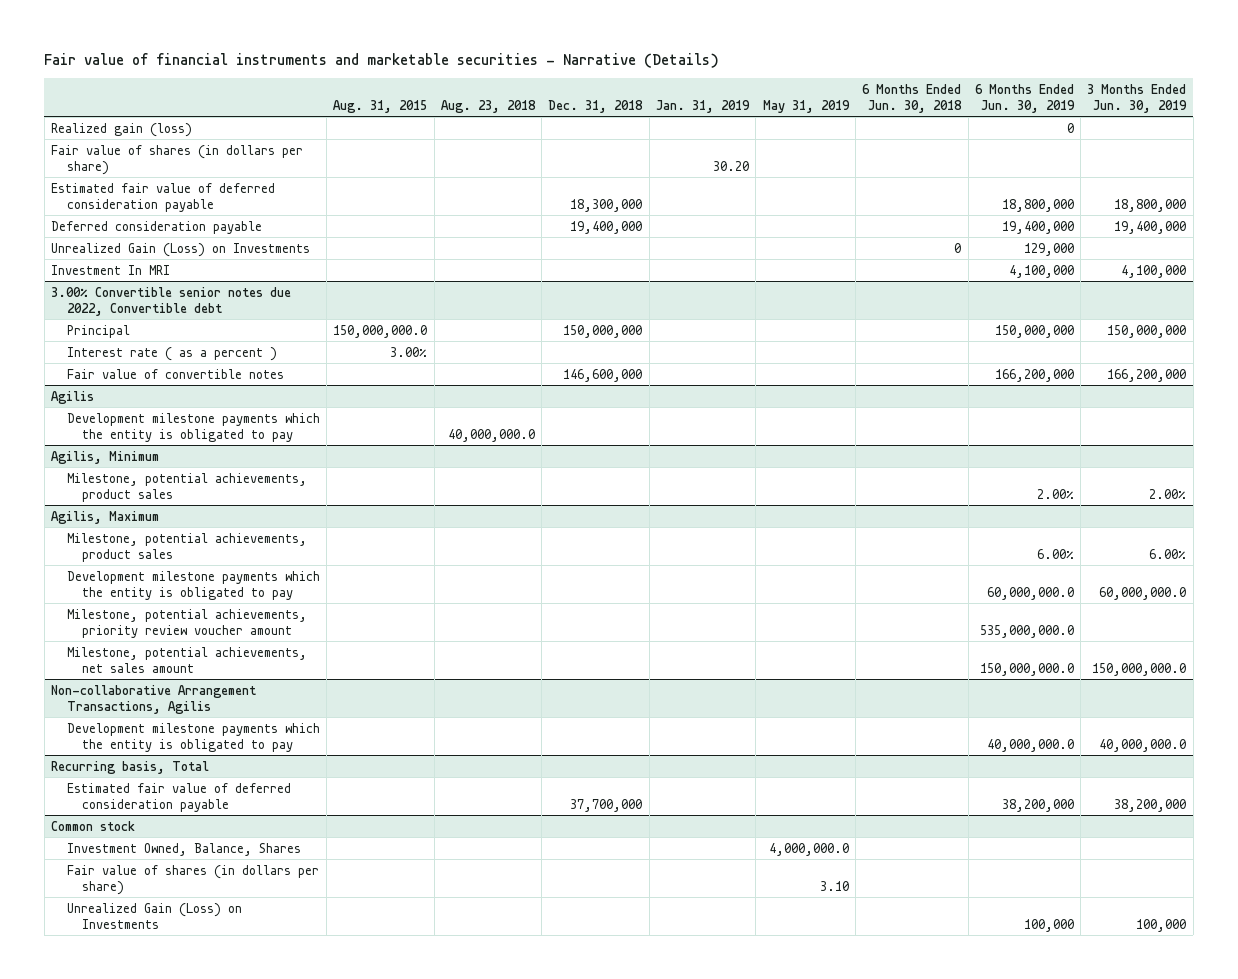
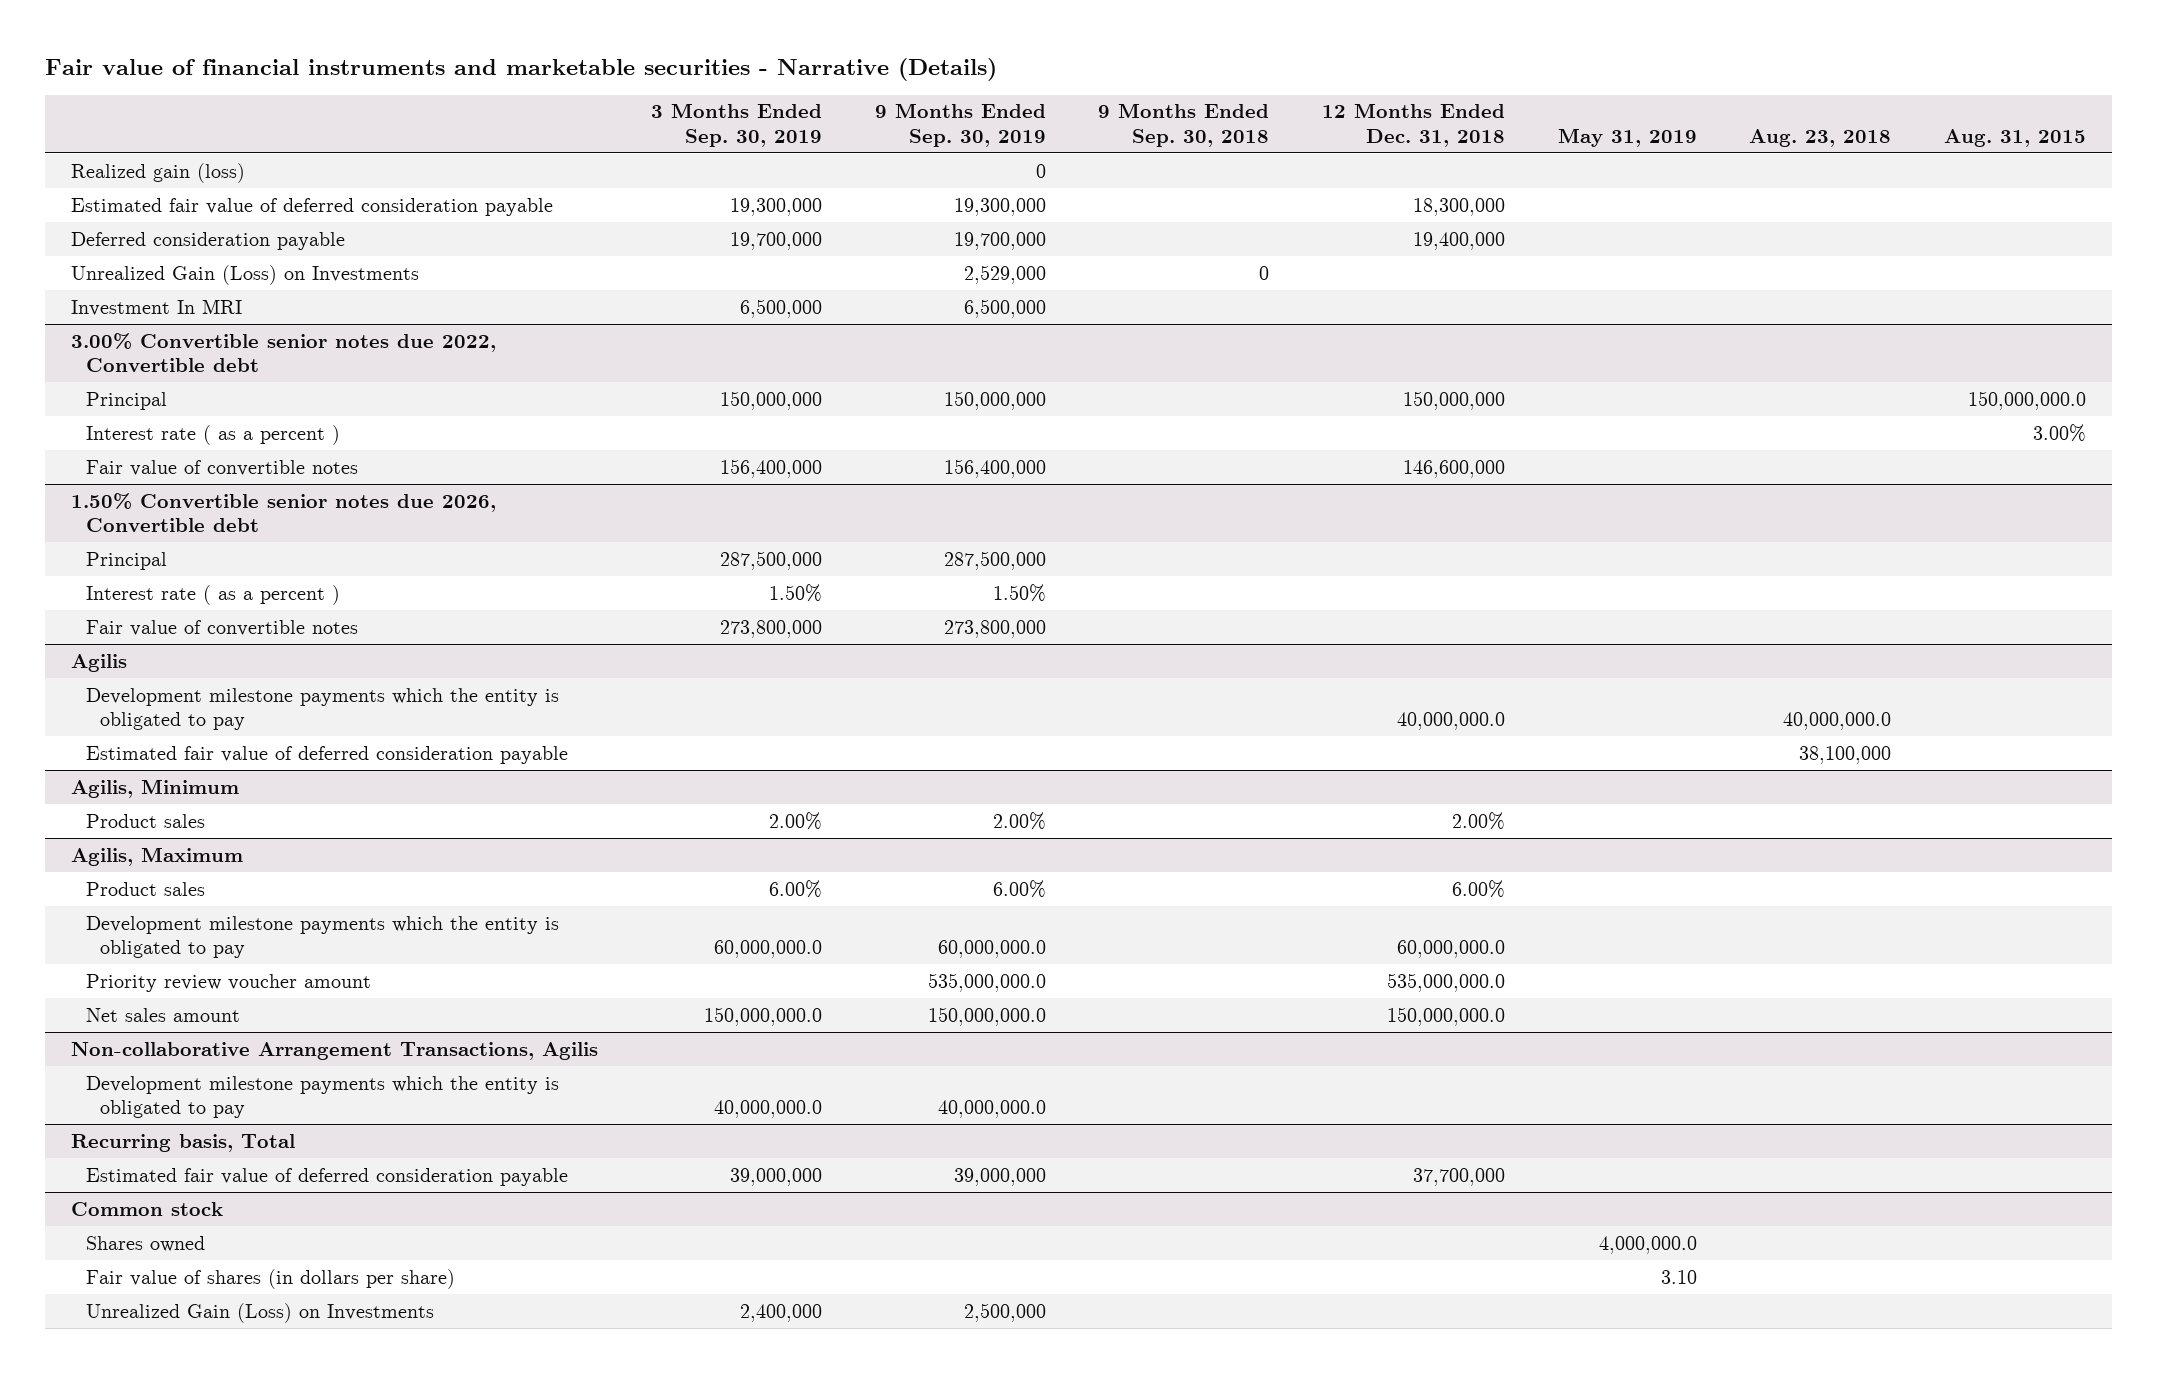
[548,99,644,113] Dec. 31, 2018 -> none
[656,99,751,113] Jan. 31, 2019 -> none
[862,83,963,113] 6 Months Ended Jun. 30, 2018 -> none
[974,83,1075,113] 6 Months Ended Jun. 30, 2019 -> none
[1087,83,1188,113] 3 Months Ended Jun. 30, 2019 -> none
none -> [651,103,823,147] 3 Months Ended Sep. 30, 2019
none -> [874,103,1046,147] 9 Months Ended Sep. 30, 2019
none -> [1098,103,1270,147] 9 Months Ended Sep. 30, 2018
none -> [1322,103,1506,147] 12 Months Ended Dec. 31, 2018
[51,144,304,175] Fair value of shares (in dollars per share) -> none
none -> [71,492,497,532] 1.50% Convertible senior notes due 2026, Convertible debt
none -> [85,551,167,570] Principal
none -> [85,584,340,605] Interest rate ( as a percent )
none -> [85,619,358,636] Fair value of convertible notes
none -> [85,745,568,764] Estimated fair value of deferred consideration payable
[66,472,307,502] Milestone, potential achievements, product sales -> [85,813,205,828] Product sales
[66,532,307,562] Milestone, potential achievements, product sales -> [85,881,205,896] Product sales
[66,608,307,638] Milestone, potential achievements, priority review voucher amount -> [85,973,371,992] Priority review voucher amount
[66,646,307,673] Milestone, potential achievements, net sales amount -> [85,1007,240,1022] Net sales amount
[66,842,301,856] Investment Owned, Balance, Shares -> [85,1235,205,1252] Shares owned

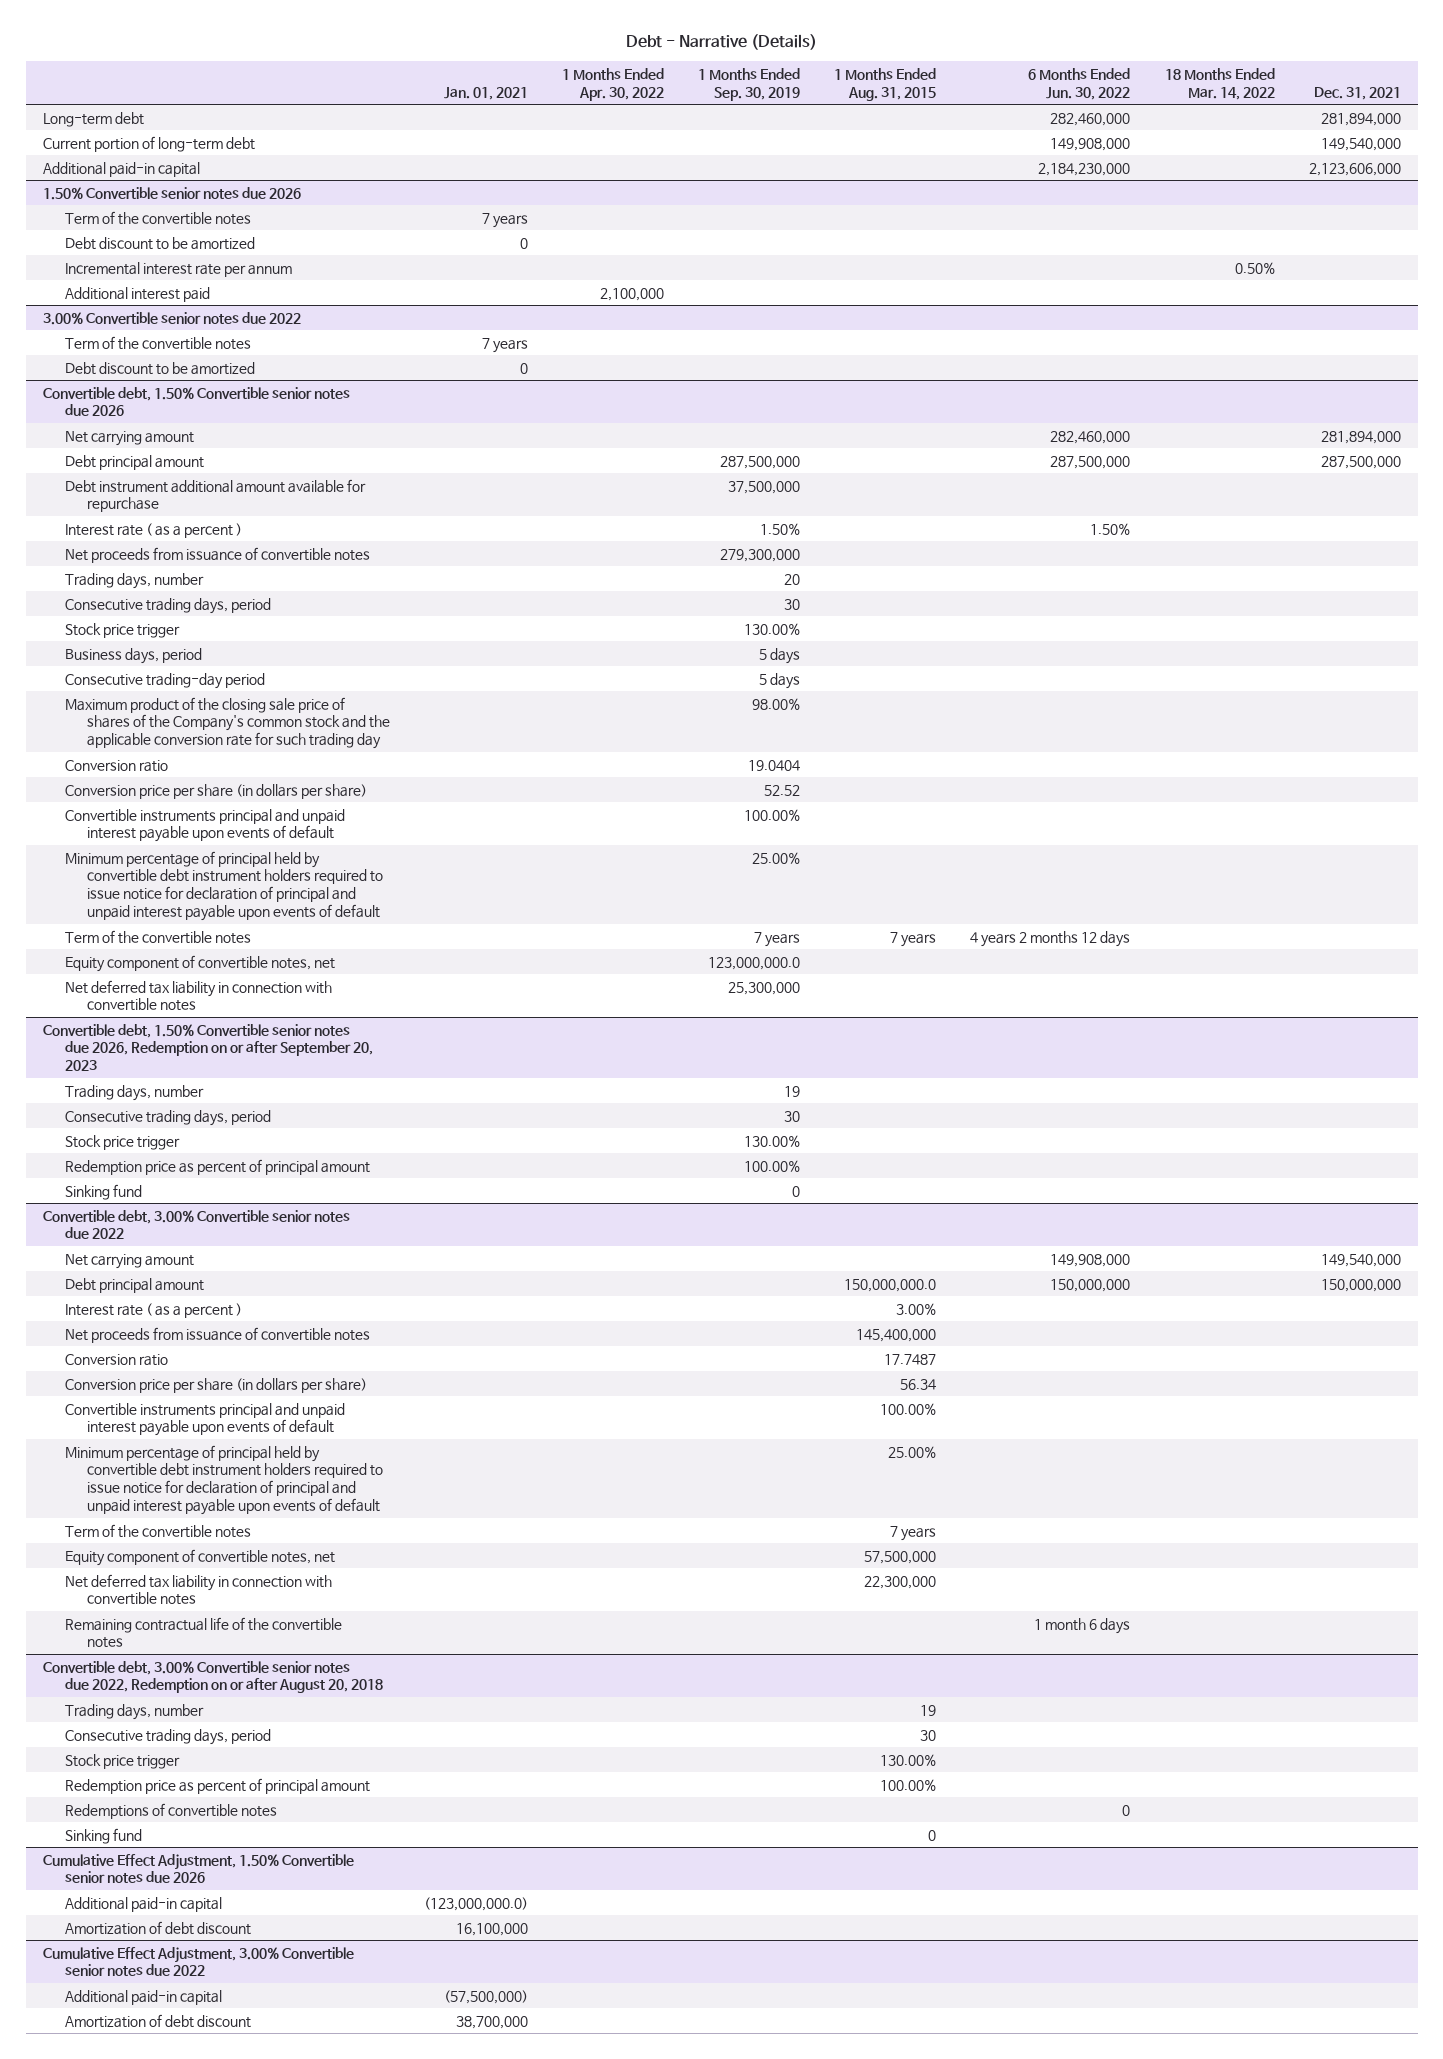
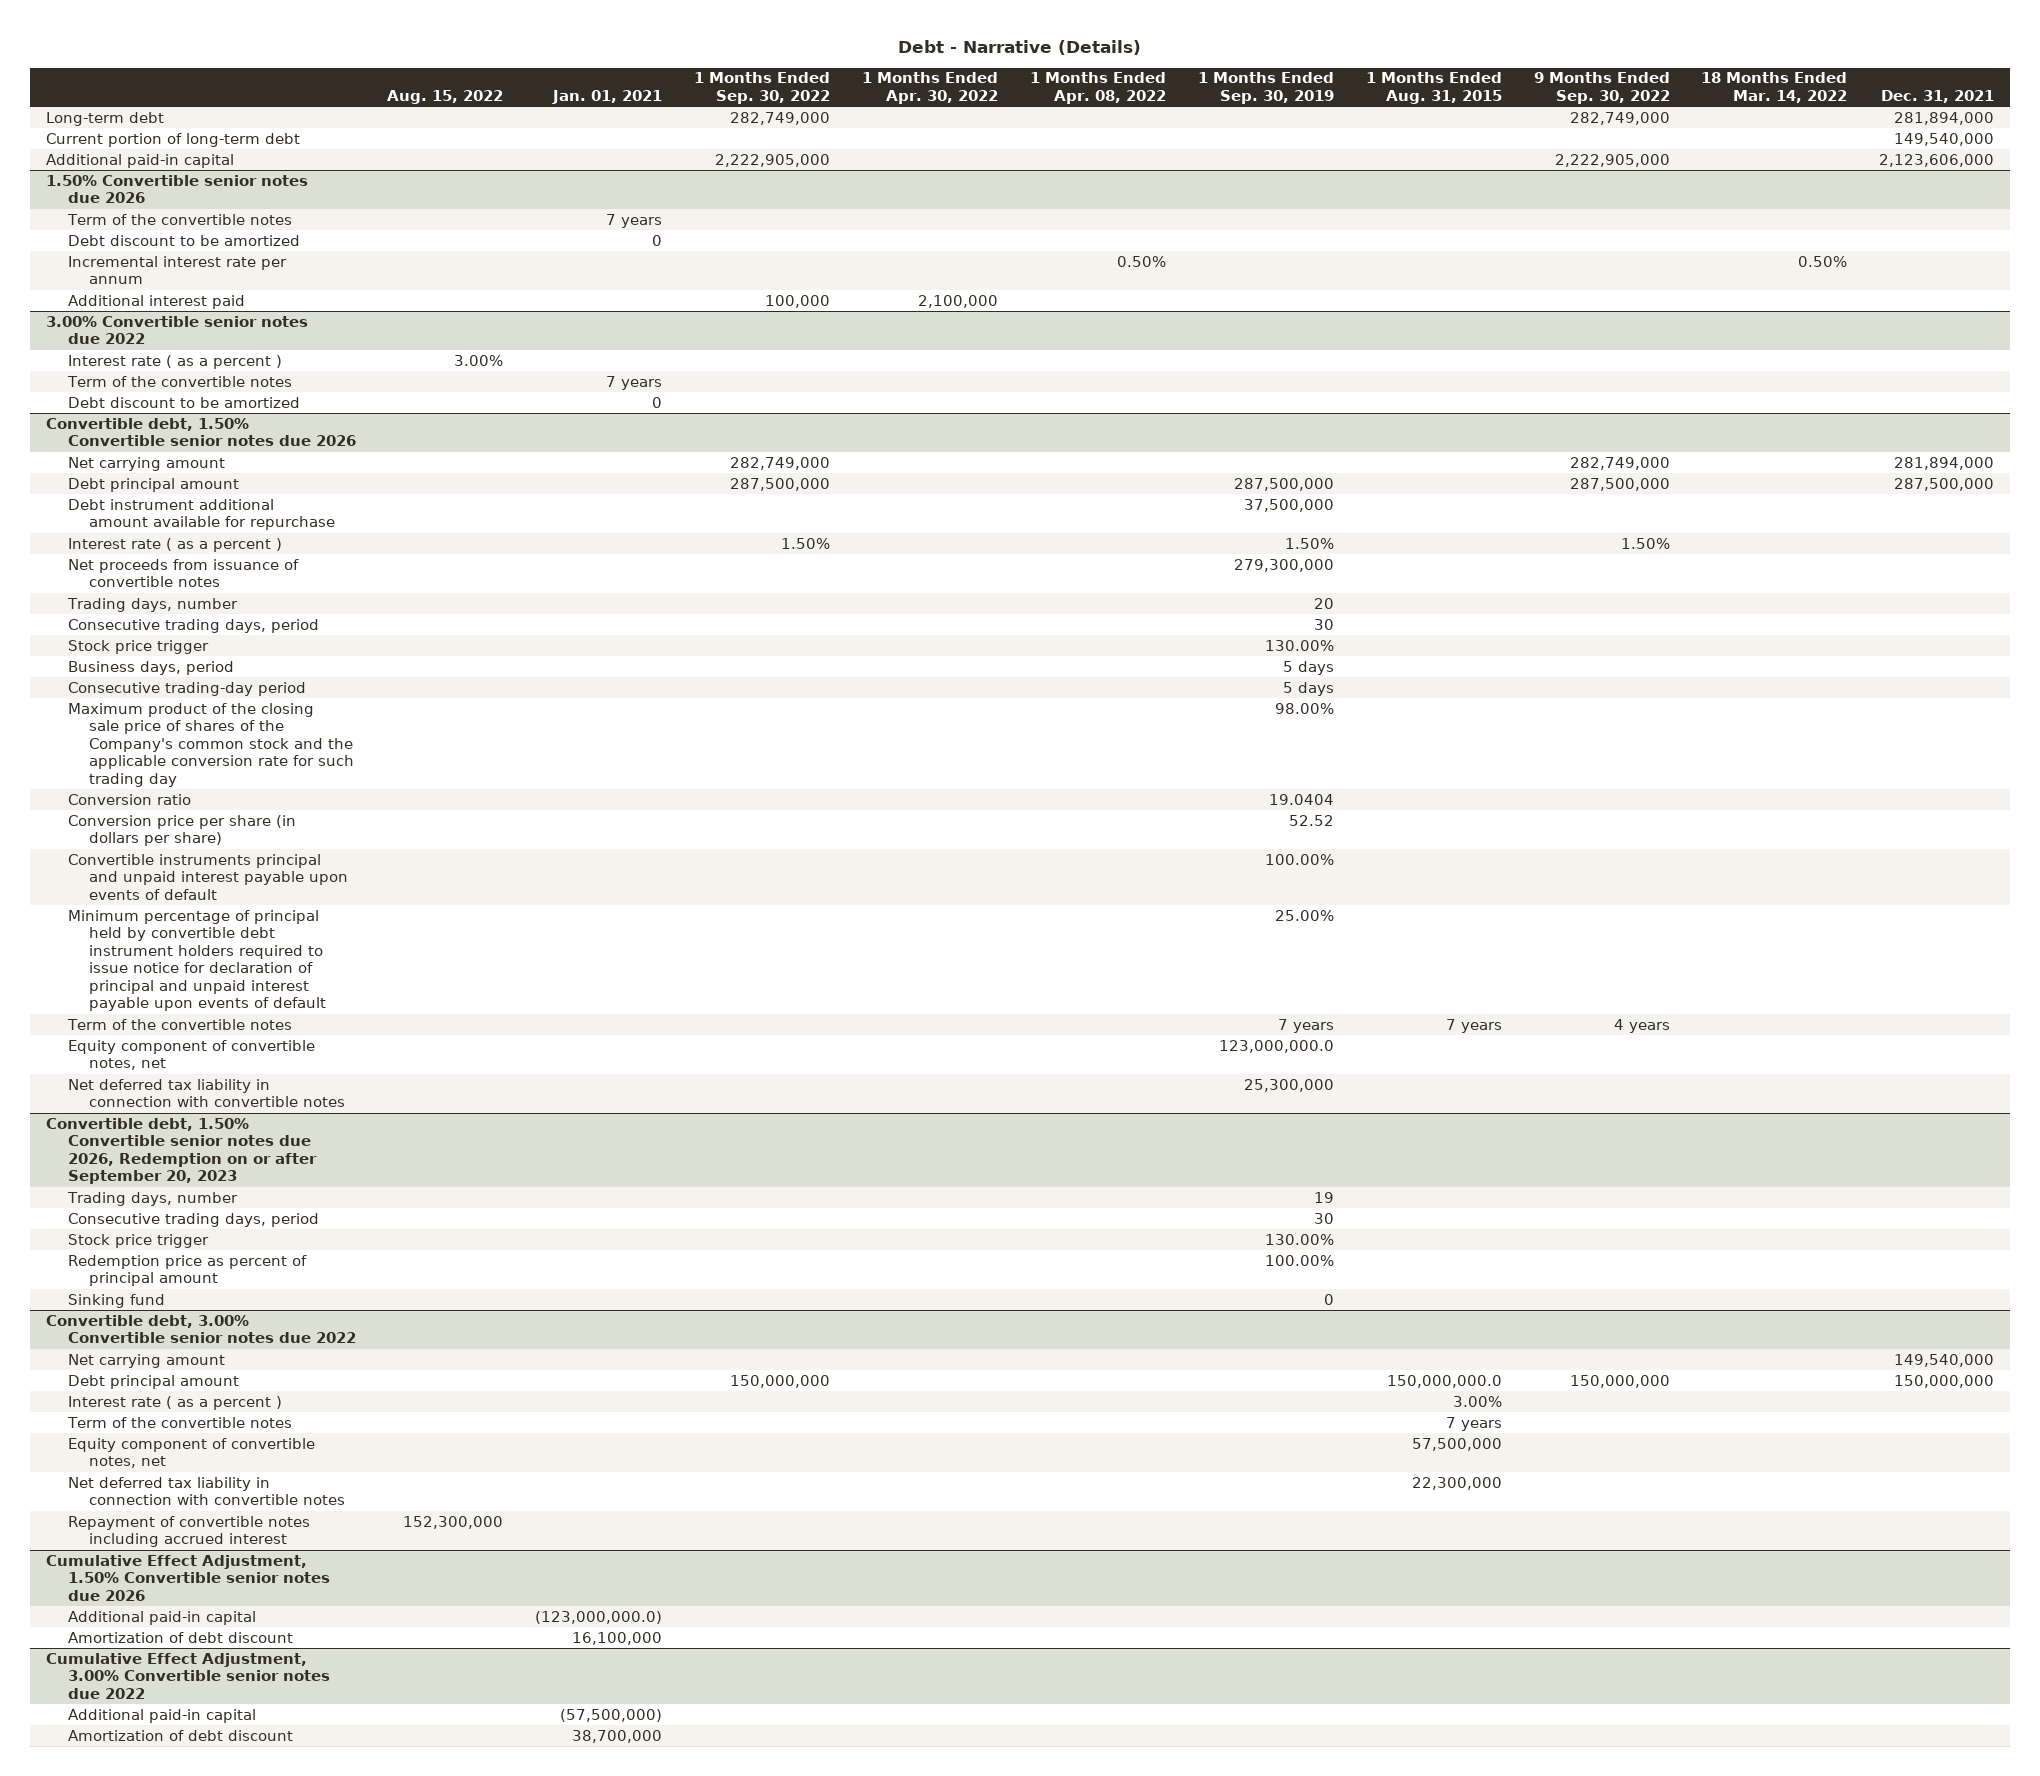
[1028,67,1131,100] 6 Months Ended Jun. 30, 2022 -> none
none -> [387,89,504,104] Aug. 15, 2022
none -> [694,72,831,104] 1 Months Ended Sep. 30, 2022
none -> [1029,72,1166,104] 1 Months Ended Apr. 08, 2022
none -> [1533,72,1670,104] 9 Months Ended Sep. 30, 2022
none -> [67,354,282,369] Interest rate ( as a percent )
[64,1326,370,1343] Net proceeds from issuance of convertible notes -> none
[64,1353,168,1366] Conversion ratio -> none
[64,1377,367,1393] Conversion price per share (in dollars per share) -> none
[64,1402,345,1437] Convertible instruments principal and unpaid interest payable upon events of default -> none
[64,1444,383,1515] Minimum percentage of principal held by convertible debt instrument holders required to issue notice for declaration of principal and unpaid interest payable upon events of default -> none
[64,1616,342,1649] Remaining contractual life of the convertible notes -> none
[42,1660,383,1694] Convertible debt, 3.00% Convertible senior notes due 2022, Redemption on or after August 20, 2018 -> none
[64,1703,204,1720] Trading days, number -> none
[64,1728,271,1745] Consecutive trading days, period -> none
[64,1753,180,1769] Stock price trigger -> none
[64,1777,370,1794] Redemption price as percent of principal amount -> none
[64,1802,277,1819] Redemptions of convertible notes -> none
[64,1827,142,1844] Sinking fund -> none
none -> [67,1515,310,1548] Repayment of convertible notes including accrued interest

